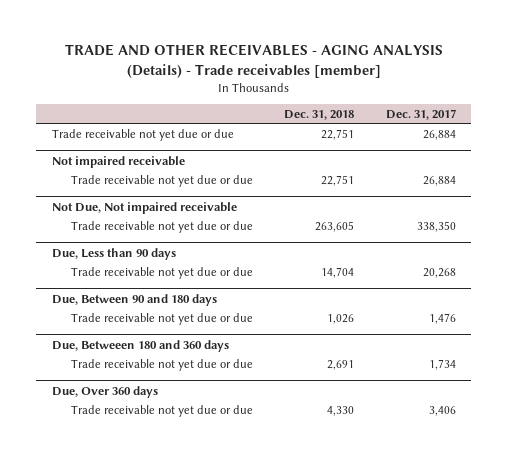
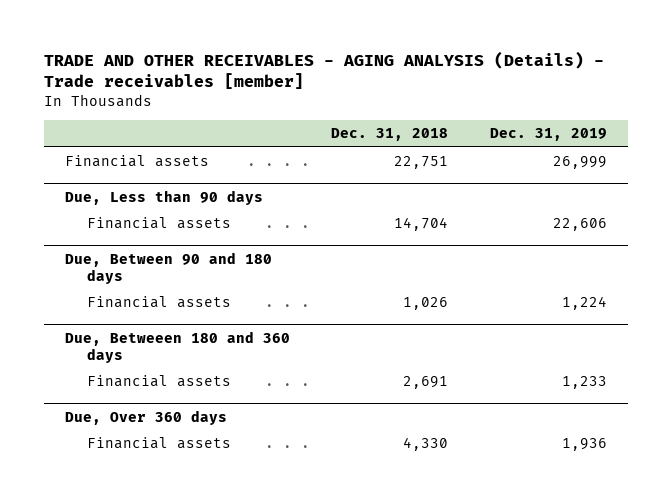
[385,108,456,120] Dec. 31, 2017 -> none
none -> [489,128,607,142] Dec. 31, 2019
[51,155,185,168] Not impaired receivable -> none
[70,174,253,187] Trade receivable not yet due or due -> none
[51,201,237,214] Not Due, Not impaired receivable -> none
[70,220,253,233] Trade receivable not yet due or due -> none
[51,128,234,141] Trade receivable not yet due or due -> [64,155,209,168] Financial assets
[70,266,253,279] Trade receivable not yet due or due -> [86,217,231,230] Financial assets
[70,312,253,325] Trade receivable not yet due or due -> [86,296,231,309] Financial assets
[70,358,253,371] Trade receivable not yet due or due -> [86,375,231,388] Financial assets
[70,404,253,417] Trade receivable not yet due or due -> [86,437,231,450] Financial assets

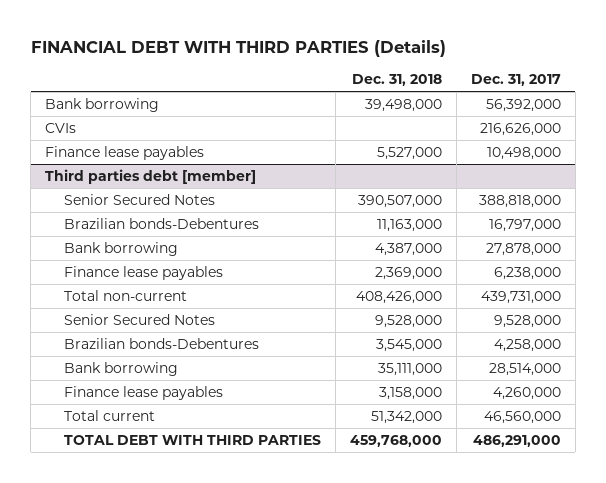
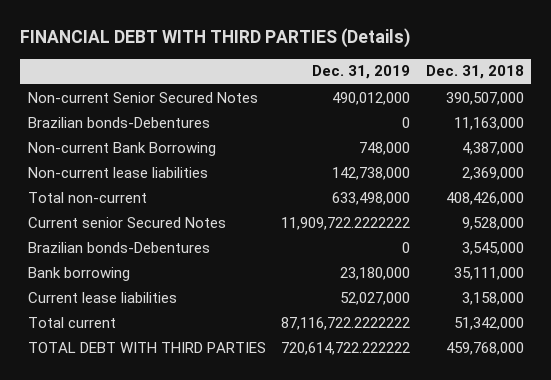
[470,73,561,86] Dec. 31, 2017 -> none
none -> [312,65,411,80] Dec. 31, 2019
[45,98,160,113] Bank borrowing -> none
[45,123,77,134] CVIs -> none
[45,146,205,161] Finance lease payables -> none
[45,169,257,185] Third parties debt [member] -> none
[64,194,216,206] Senior Secured Notes -> [27,91,258,103] Non-current Senior Secured Notes
[64,242,179,257] Bank borrowing -> [27,141,216,156] Non-current Bank Borrowing
[64,266,224,281] Finance lease payables -> [27,166,208,178] Non-current lease liabilities
[64,314,216,326] Senior Secured Notes -> [27,216,226,228] Current senior Secured Notes
[64,386,224,401] Finance lease payables -> [27,291,177,303] Current lease liabilities

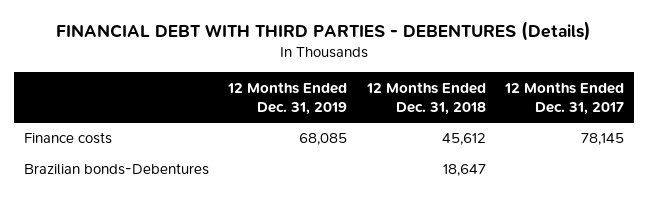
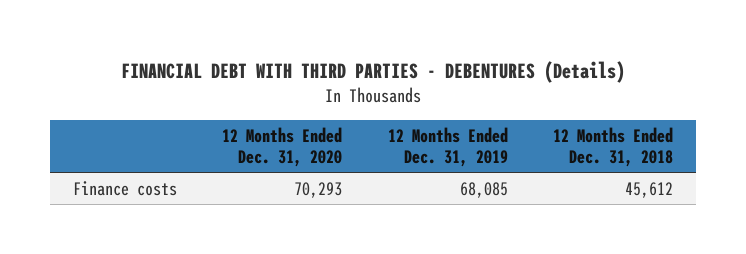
[504,81,625,116] 12 Months Ended Dec. 31, 2017 -> none
none -> [222,126,343,167] 12 Months Ended Dec. 31, 2020
[23,163,209,176] Brazilian bonds-Debentures -> none

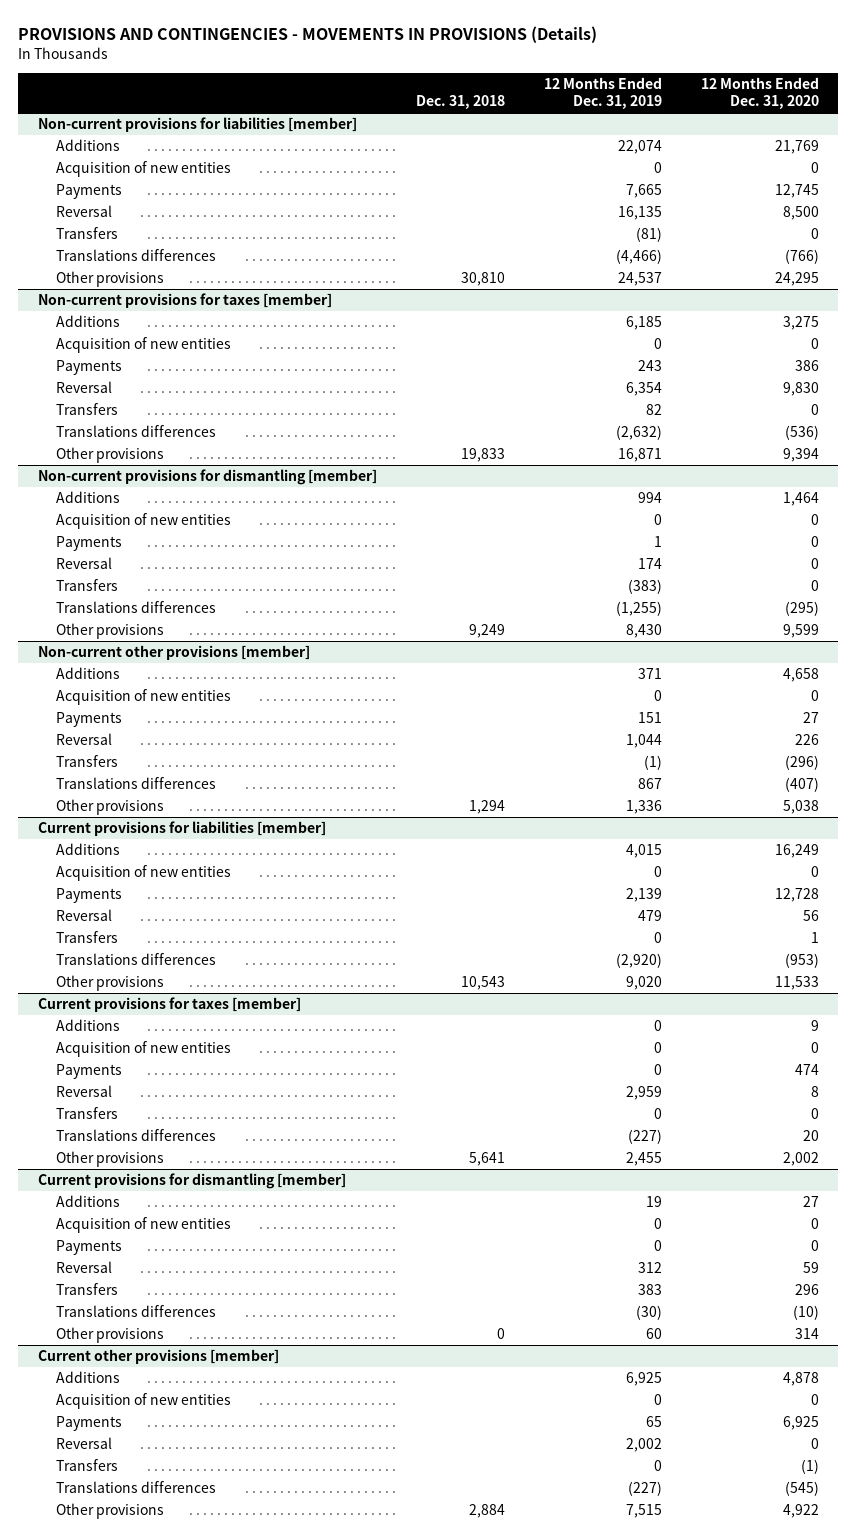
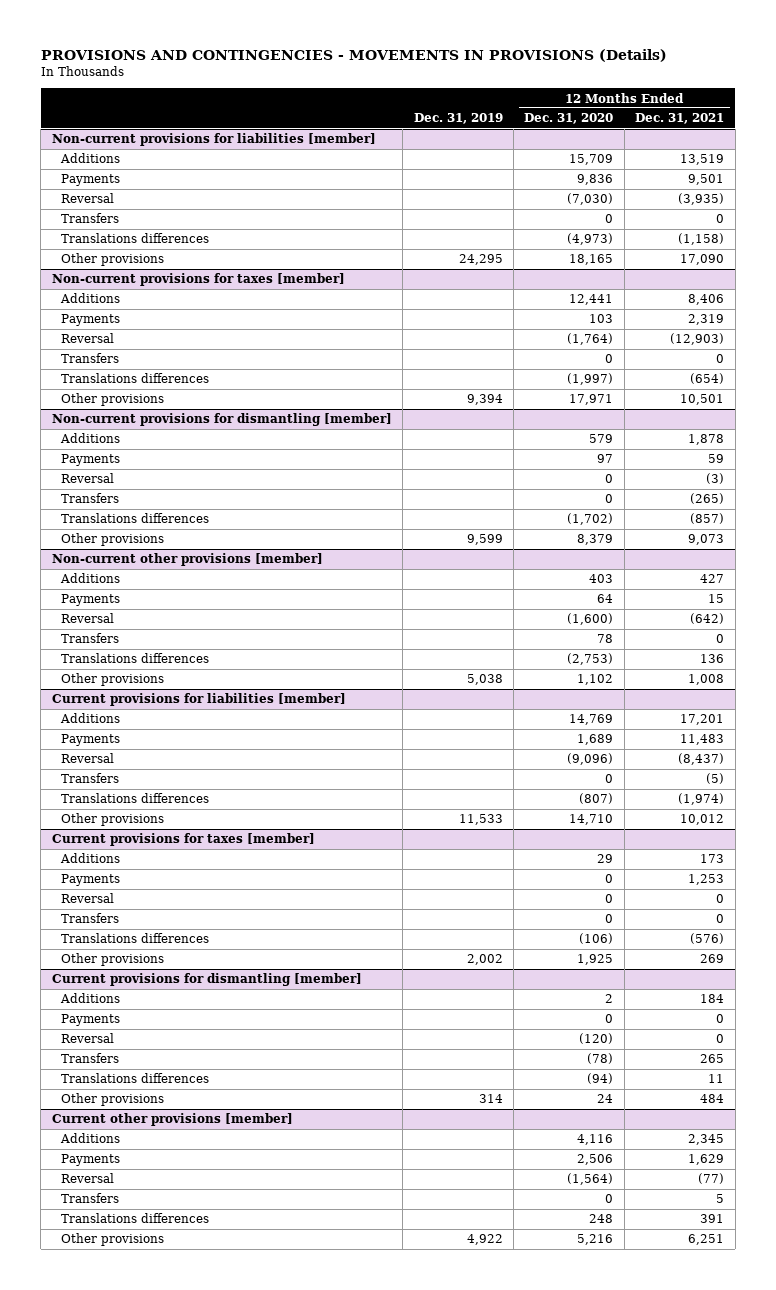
[415,95,505,110] Dec. 31, 2018 -> none
[543,76,662,110] 12 Months Ended Dec. 31, 2019 -> none
none -> [413,113,503,125] Dec. 31, 2019
none -> [635,113,725,125] Dec. 31, 2021
[56,161,232,178] Acquisition of new entities -> none
[774,140,819,155] 21,769 -> [569,154,614,166] 15,709
[774,184,819,199] 12,745 -> [577,174,614,186] 9,836
[782,206,819,221] 8,500 -> [567,193,614,206] (7,030)
[784,249,819,265] (766) -> [567,233,614,246] (4,973)
[774,272,819,287] 24,295 -> [569,254,614,266] 18,165
[56,337,232,354] Acquisition of new entities -> none
[782,316,819,331] 3,275 -> [569,294,614,306] 12,441
[794,360,819,372] 386 -> [589,314,614,324] 103
[782,382,819,397] 9,830 -> [567,333,614,346] (1,764)
[784,425,819,441] (536) -> [567,373,614,386] (1,997)
[782,448,819,463] 9,394 -> [569,394,614,406] 17,971
[56,513,232,530] Acquisition of new entities -> none
[782,492,819,507] 1,464 -> [589,434,614,444] 579
[810,536,819,548] 0 -> [597,454,614,464] 97
[784,601,819,617] (295) -> [567,513,614,526] (1,702)
[782,624,819,639] 9,599 -> [577,534,614,546] 8,379
[56,689,232,706] Acquisition of new entities -> none
[782,668,819,683] 4,658 -> [589,574,614,584] 403
[802,712,819,724] 27 -> [597,594,614,604] 64
[794,734,819,746] 226 -> [567,613,614,626] (1,600)
[784,755,819,771] (296) -> [597,634,614,644] 78
[784,777,819,793] (407) -> [567,653,614,666] (2,753)
[782,800,819,815] 5,038 -> [577,674,614,686] 1,102
[56,865,232,882] Acquisition of new entities -> none
[774,844,819,859] 16,249 -> [569,714,614,726] 14,769
[774,888,819,903] 12,728 -> [577,734,614,746] 1,689
[802,910,819,922] 56 -> [567,753,614,766] (9,096)
[810,932,819,944] 1 -> [605,774,614,784] 0
[784,953,819,969] (953) -> [579,793,614,805] (807)
[774,976,819,991] 11,533 -> [569,814,614,826] 14,710
[56,1041,232,1058] Acquisition of new entities -> none
[810,1020,819,1032] 9 -> [597,854,614,864] 29
[794,1064,819,1076] 474 -> [605,874,614,884] 0
[810,1086,819,1098] 8 -> [605,894,614,904] 0
[802,1130,819,1142] 20 -> [579,933,614,945] (106)
[782,1152,819,1167] 2,002 -> [577,954,614,966] 1,925
[56,1217,232,1234] Acquisition of new entities -> none
[802,1196,819,1208] 27 -> [605,994,614,1004] 2
[802,1262,819,1274] 59 -> [579,1033,614,1045] (120)
[794,1284,819,1296] 296 -> [587,1053,614,1065] (78)
[792,1305,819,1321] (10) -> [587,1073,614,1085] (94)
[794,1328,819,1340] 314 -> [597,1094,614,1104] 24
[56,1393,232,1410] Acquisition of new entities -> none
[782,1372,819,1387] 4,878 -> [577,1134,614,1146] 4,116
[782,1416,819,1431] 6,925 -> [577,1154,614,1166] 2,506
[810,1438,819,1450] 0 -> [567,1173,614,1186] (1,564)
[800,1459,819,1475] (1) -> [605,1194,614,1204] 0
[784,1481,819,1497] (545) -> [589,1214,614,1224] 248
[782,1504,819,1519] 4,922 -> [577,1234,614,1246] 5,216

